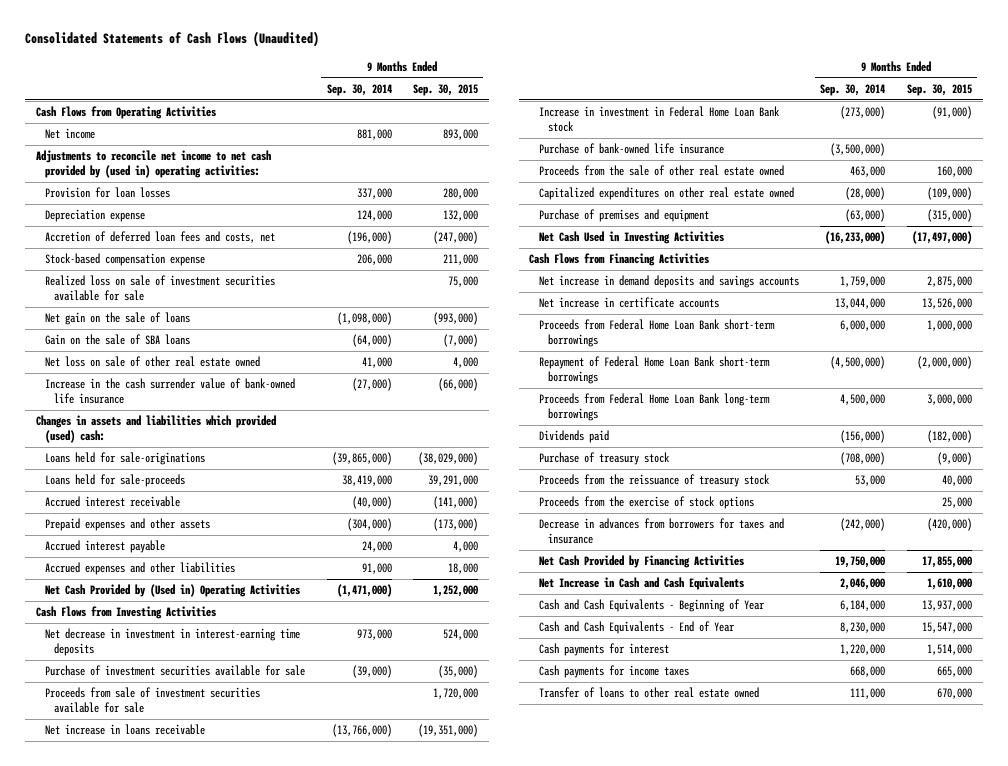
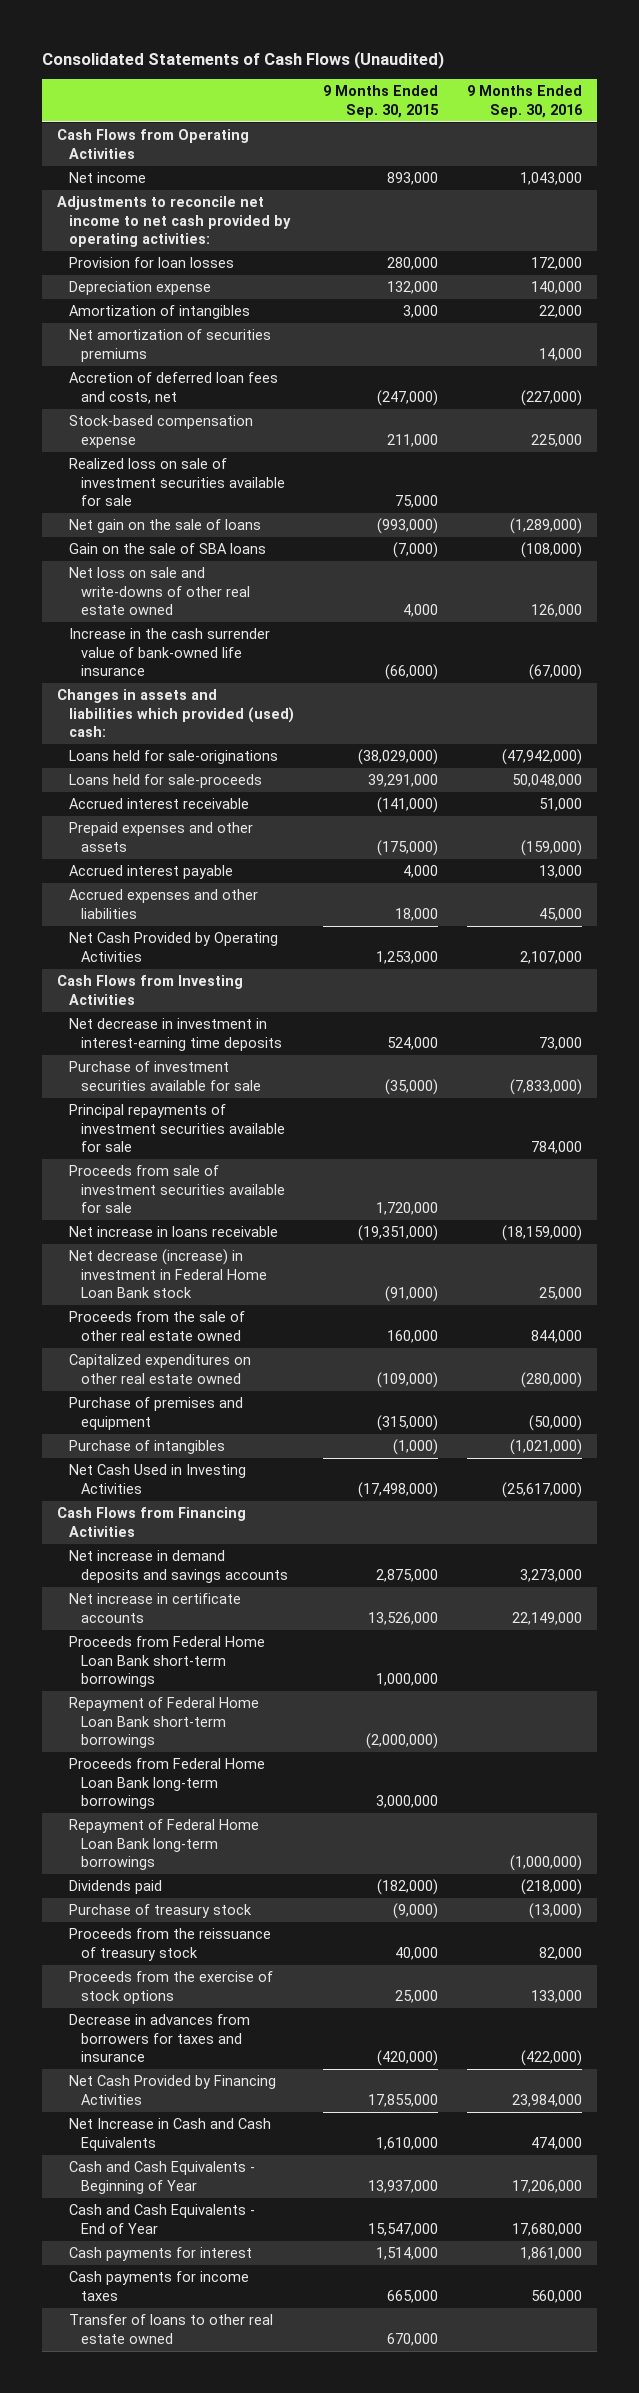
[326,83,392,96] Sep. 30, 2014 -> none
none -> [467,85,584,118] 9 Months Ended Sep. 30, 2016
[35,150,271,179] Adjustments to reconcile net income to net cash provided by (used in) operating activities: -> [56,196,292,248] Adjustments to reconcile net income to net cash provided by operating activities:
none -> [69,305,251,320] Amortization of intangibles
none -> [69,329,272,362] Net amortization of securities premiums
[44,356,260,368] Net loss on sale of other real estate owned -> [69,567,251,616] Net loss on sale and write-downs of other real estate owned
[433,518,479,532] (173,000) -> [377,839,439,856] (175,000)
[44,584,300,598] Net Cash Provided by (Used in) Operating Activities -> [69,932,279,962] Net Cash Provided by Operating Activities
[433,585,479,598] 1,252,000 -> [376,950,439,964] 1,253,000
none -> [69,1104,286,1153] Principal repayments of investment securities available for sale
[538,143,724,155] Purchase of bank-owned life insurance -> none
[538,106,780,133] Increase in investment in Federal Home Loan Bank stock -> [69,1249,268,1299] Net decrease (increase) in investment in Federal Home Loan Bank stock
none -> [69,1440,226,1455] Purchase of intangibles
[911,231,972,245] (17,497,000) -> [358,1481,439,1498] (17,498,000)
none -> [69,1819,260,1871] Repayment of Federal Home Loan Bank long-term borrowings

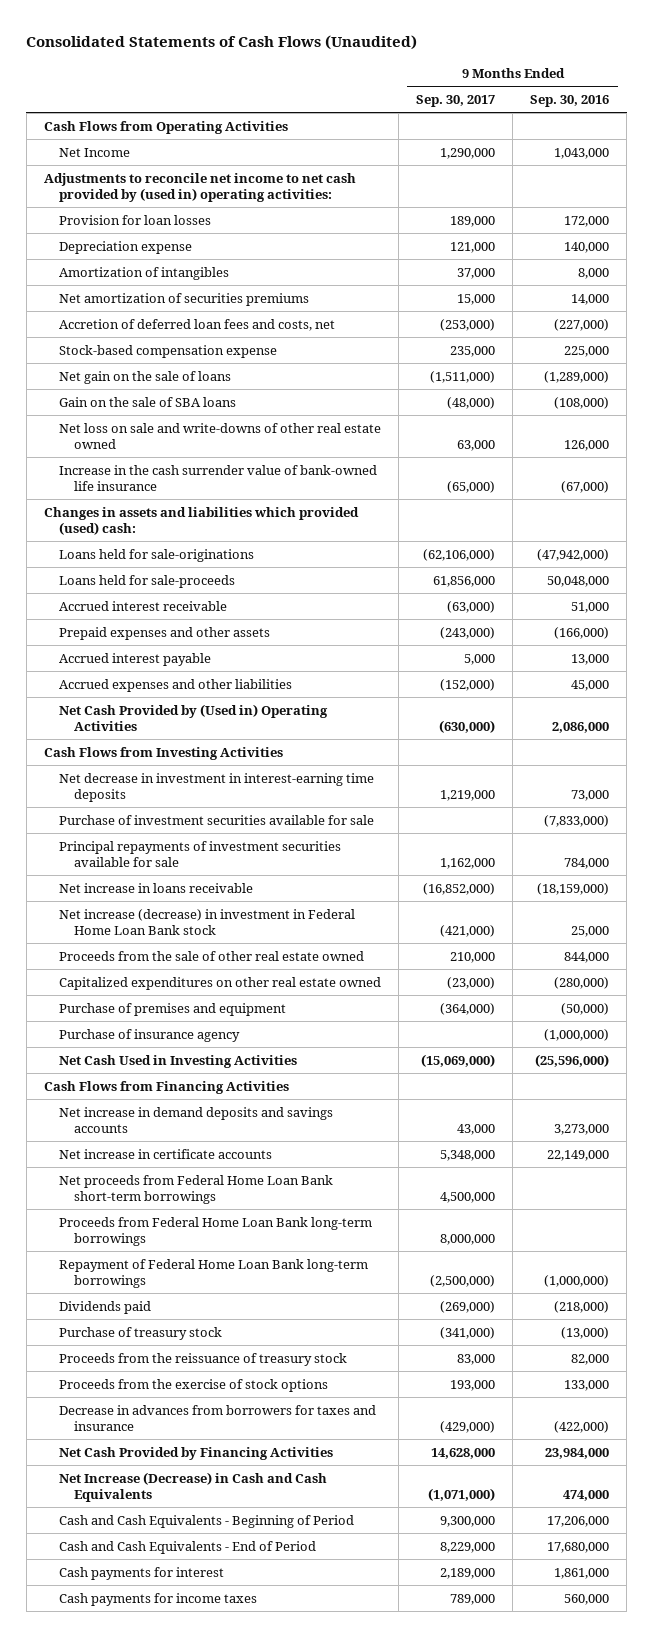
[323,85,440,118] 9 Months Ended Sep. 30, 2015 -> none
none -> [416,94,496,107] Sep. 30, 2017
[69,172,147,184] Net income -> [58,147,130,157] Net Income
[56,196,292,248] Adjustments to reconcile net income to net cash provided by operating activities: -> [43,172,356,202] Adjustments to reconcile net income to net cash provided by (used in) operating activities:
[539,305,583,319] 22,000 -> [578,267,610,279] 8,000
[69,458,286,507] Realized loss on sale of investment securities available for sale -> none
[521,839,583,856] (159,000) -> [554,626,610,639] (166,000)
[69,932,279,962] Net Cash Provided by Operating Activities -> [58,703,328,731] Net Cash Provided by (Used in) Operating Activities
[520,950,583,964] 2,107,000 -> [552,721,610,733] 2,086,000
[69,1165,286,1214] Proceeds from sale of investment securities available for sale -> none
[69,1249,268,1299] Net decrease (increase) in investment in Federal Home Loan Bank stock -> [58,908,355,935] Net increase (decrease) in investment in Federal Home Loan Bank stock
[69,1440,226,1455] Purchase of intangibles -> none
none -> [58,1028,240,1042] Purchase of insurance agency
[502,1481,583,1498] (25,617,000) -> [535,1053,610,1067] (25,596,000)
[69,1697,260,1749] Repayment of Federal Home Loan Bank short-term borrowings -> none
[69,1636,266,1688] Proceeds from Federal Home Loan Bank short-term borrowings -> [58,1174,333,1204] Net proceeds from Federal Home Loan Bank short-term borrowings
[69,2118,272,2151] Net Increase in Cash and Cash Equivalents -> [58,1471,327,1502] Net Increase (Decrease) in Cash and Cash Equivalents
[69,2161,256,2194] Cash and Cash Equivalents - Beginning of Year -> [58,1514,354,1528] Cash and Cash Equivalents - Beginning of Period
[69,2204,256,2234] Cash and Cash Equivalents - End of Year -> [58,1540,316,1554] Cash and Cash Equivalents - End of Period
[69,2314,274,2344] Transfer of loans to other real estate owned -> none

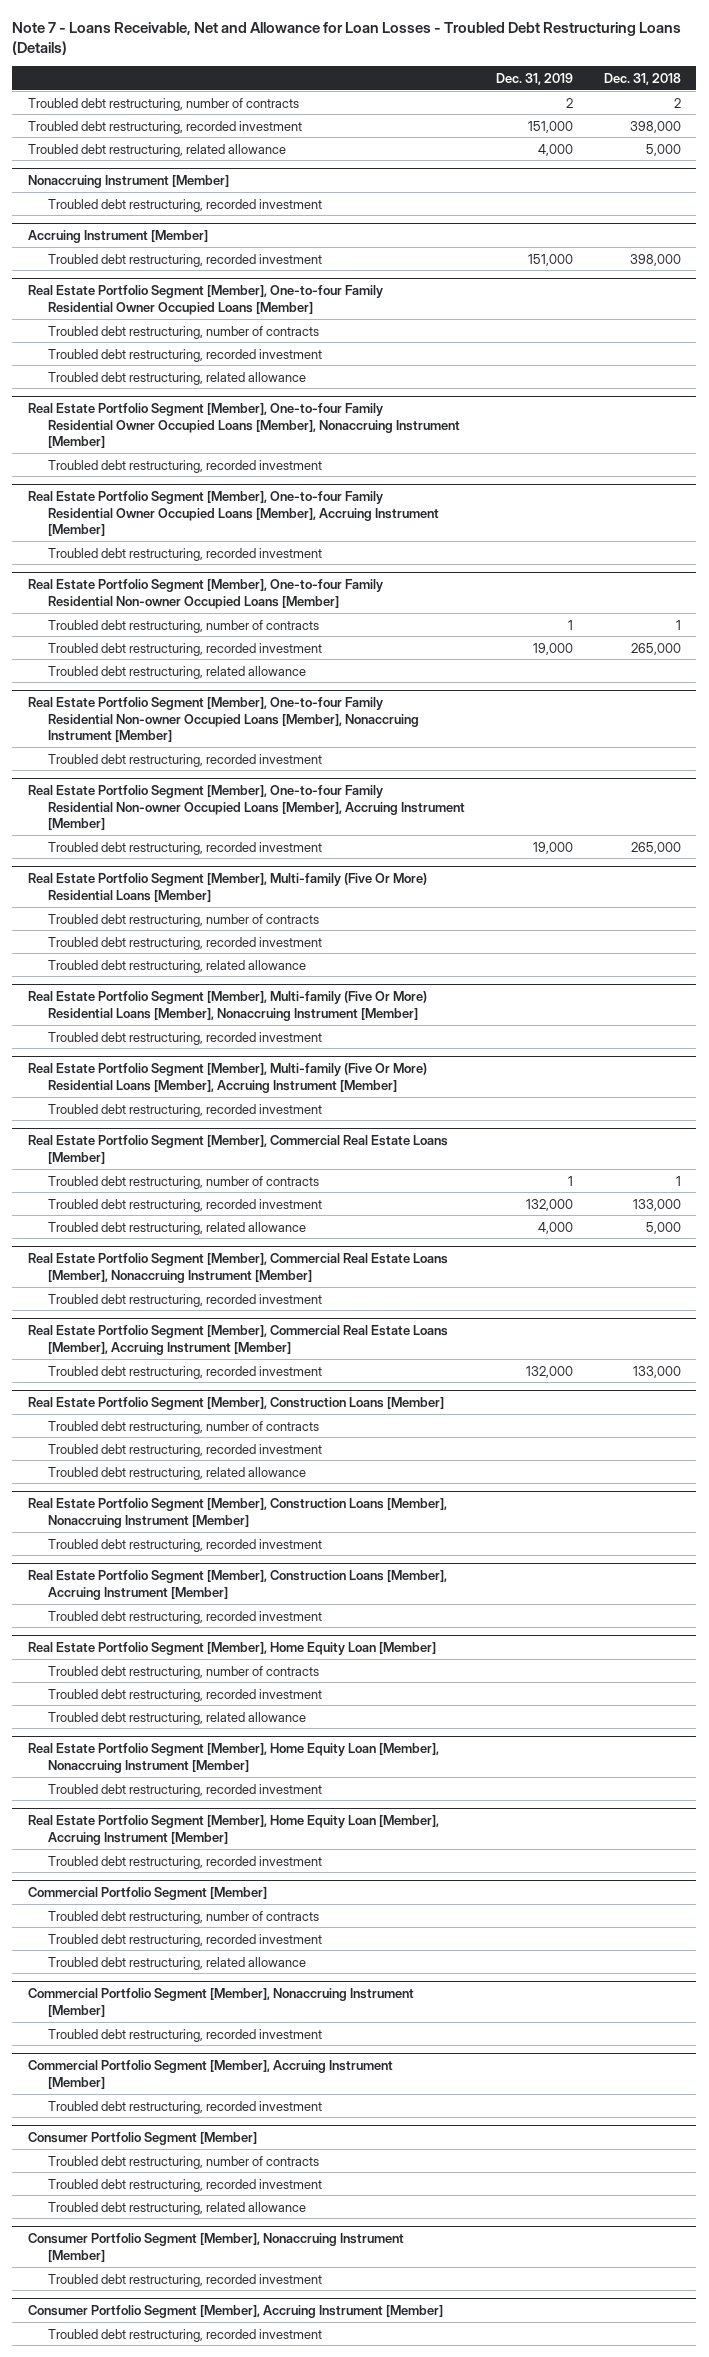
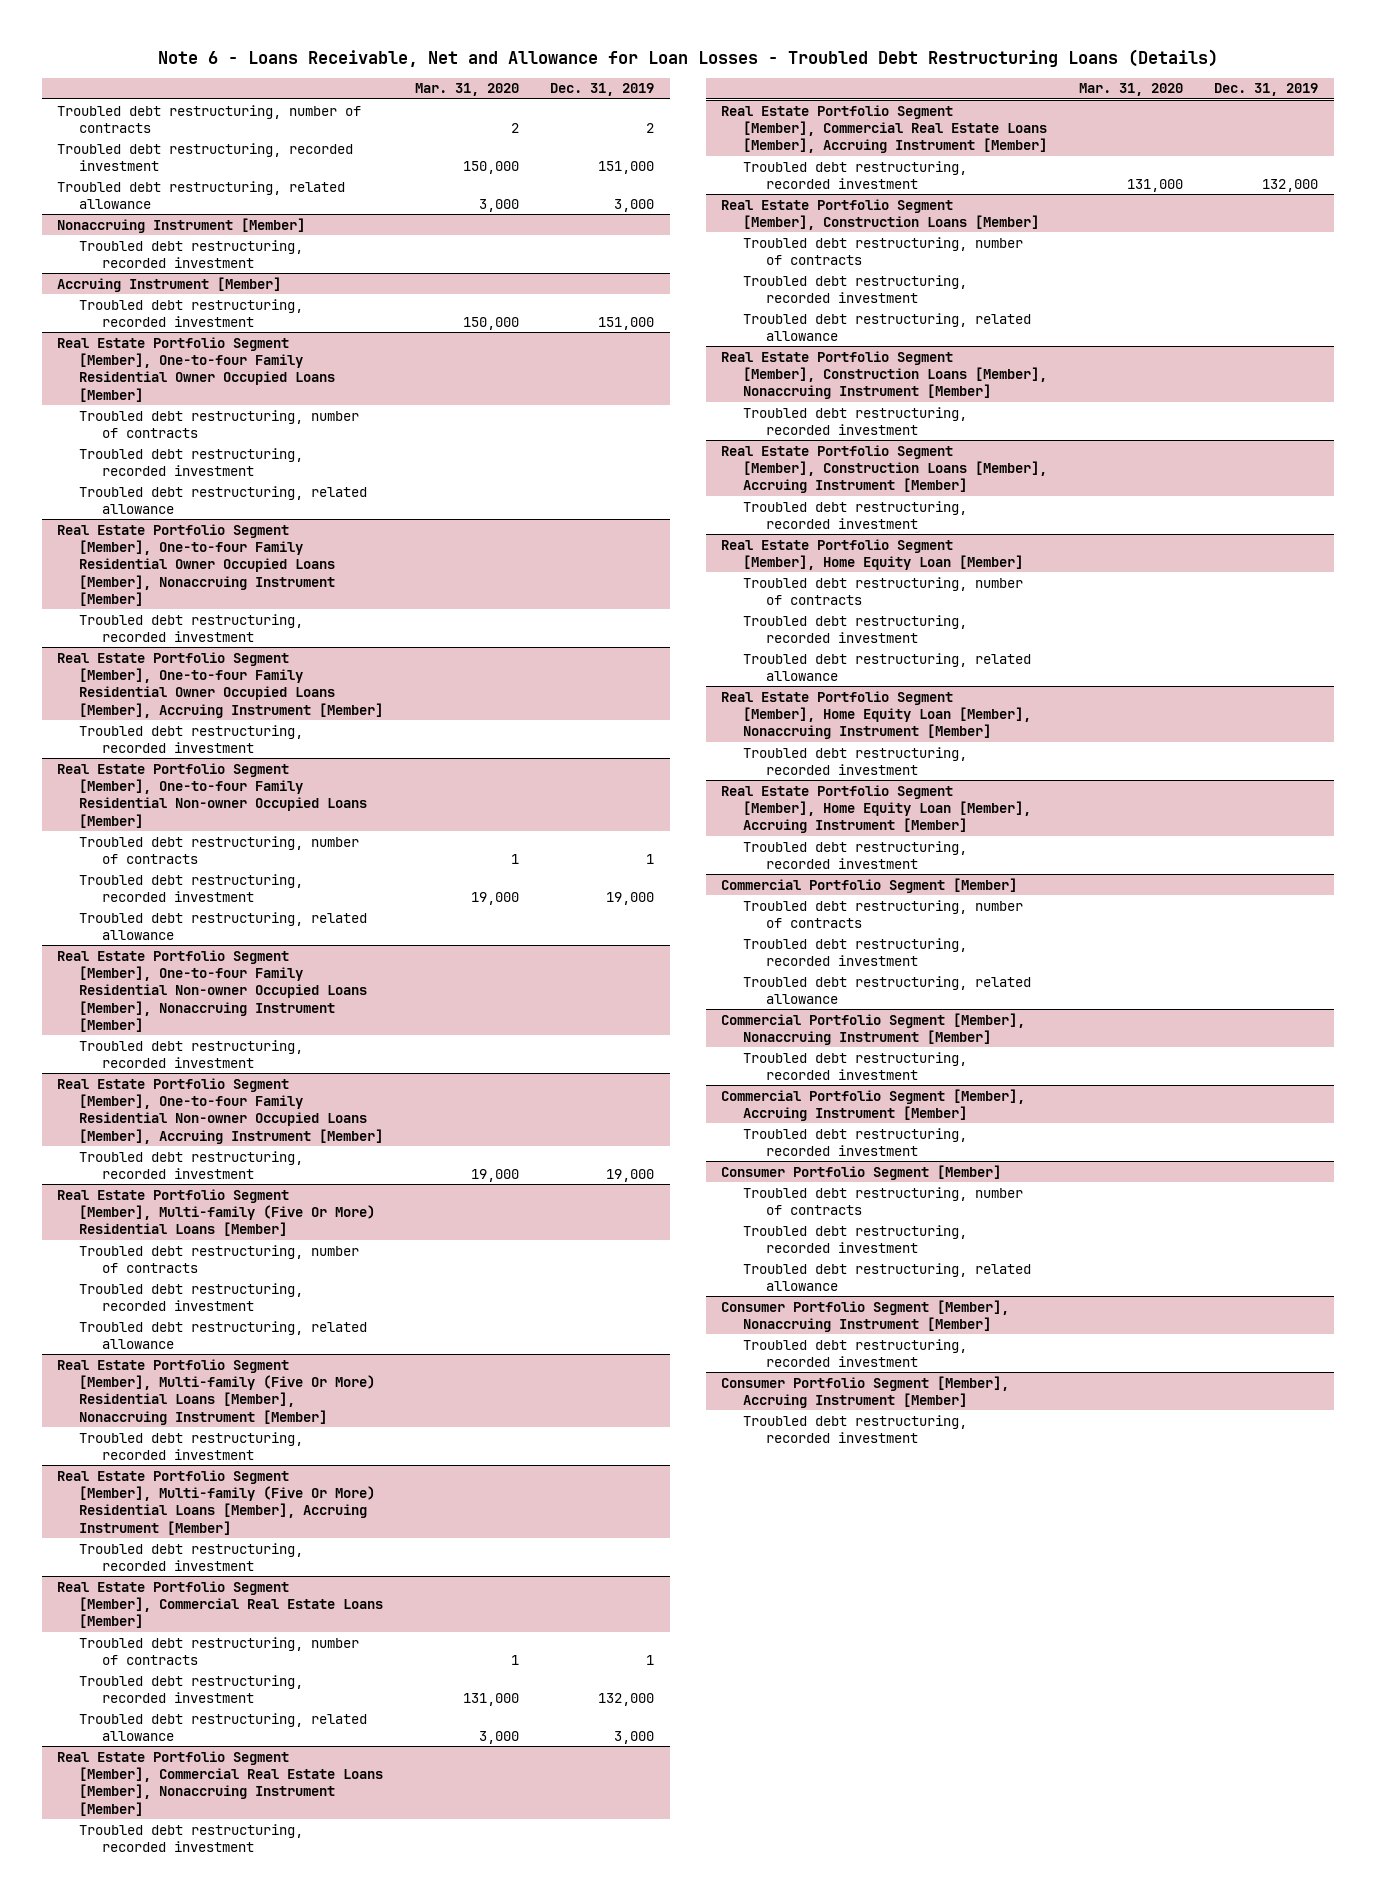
[12,21,682,56] Note 7 - Loans Receivable, Net and Allowance for Loan Losses - Troubled Debt Restructuring Loans (Details) -> [157,48,1218,67] Note 6 - Loans Receivable, Net and Allowance for Loan Losses - Troubled Debt Restructuring Loans (Details)
[603,72,681,85] Dec. 31, 2018 -> none
none -> [414,83,519,97] Mar. 31, 2020
[537,143,573,156] 4,000 -> [614,199,655,213] 3,000
[537,1221,573,1234] 4,000 -> [614,1731,655,1745] 3,000

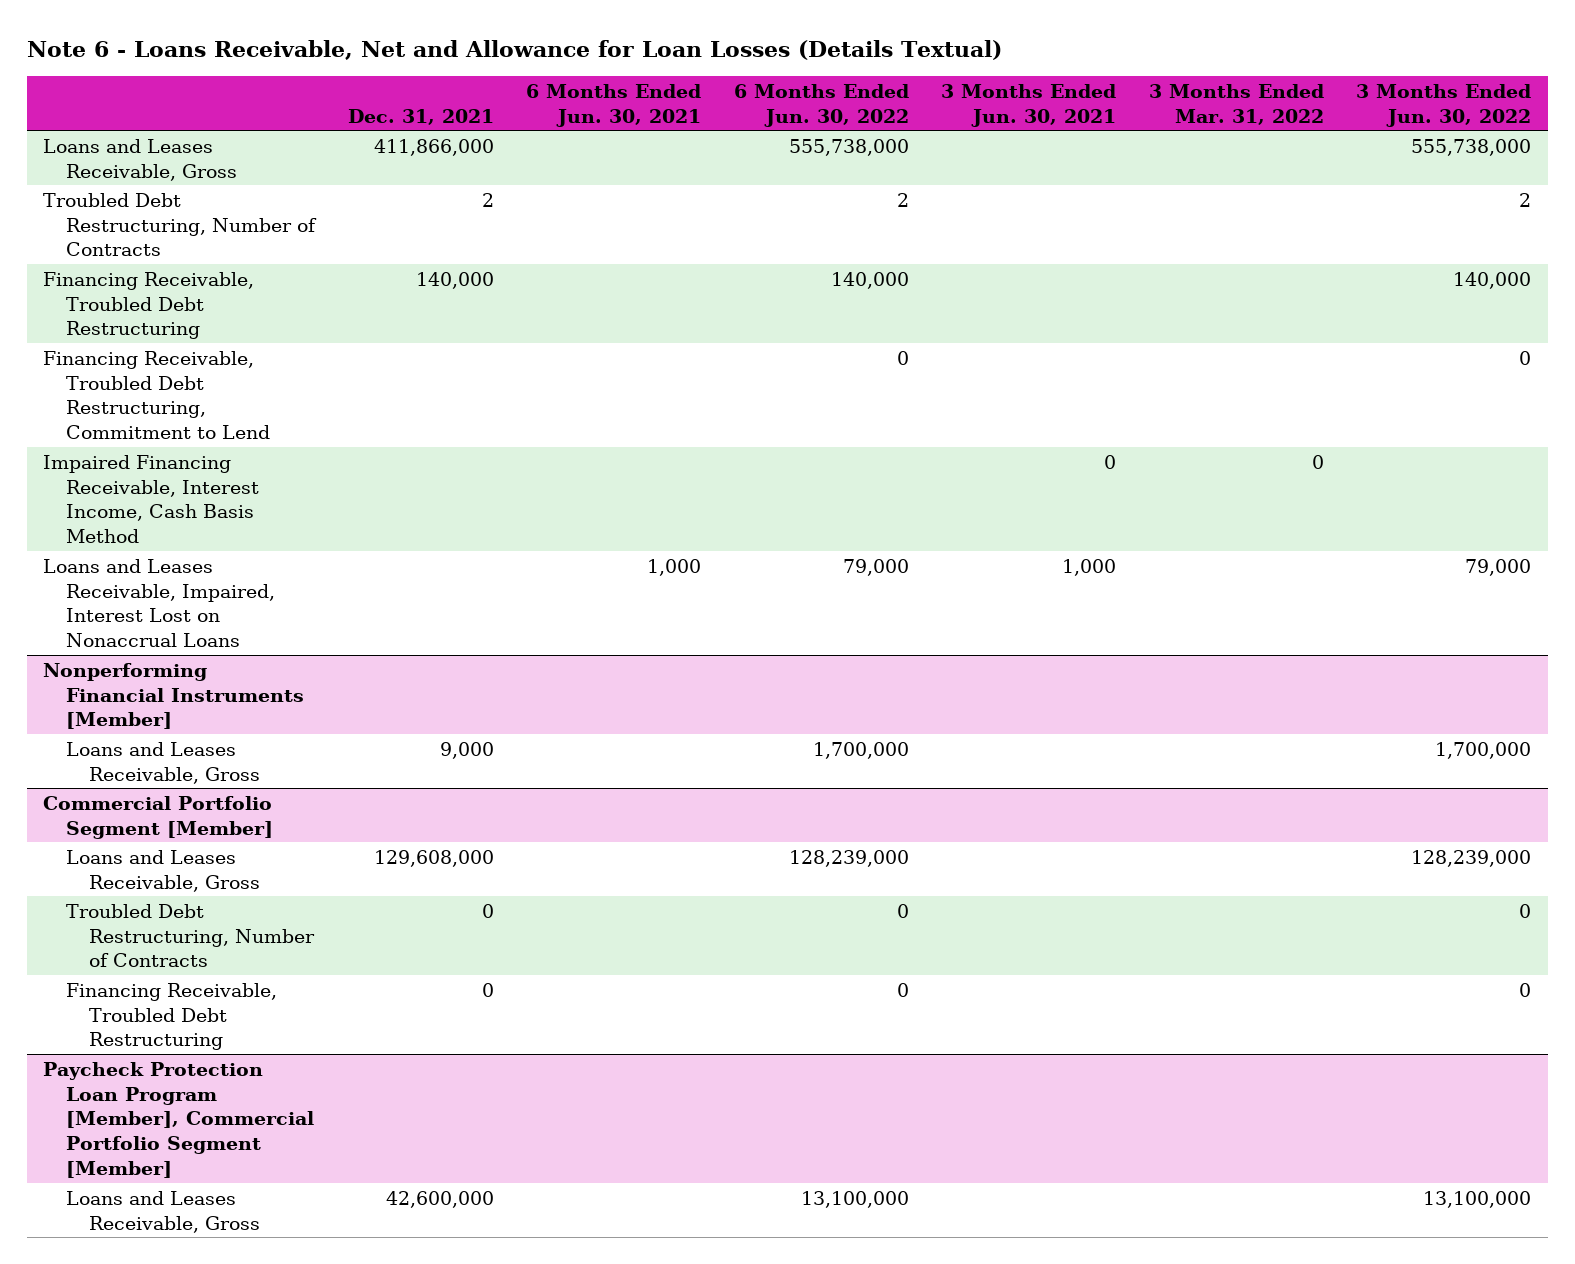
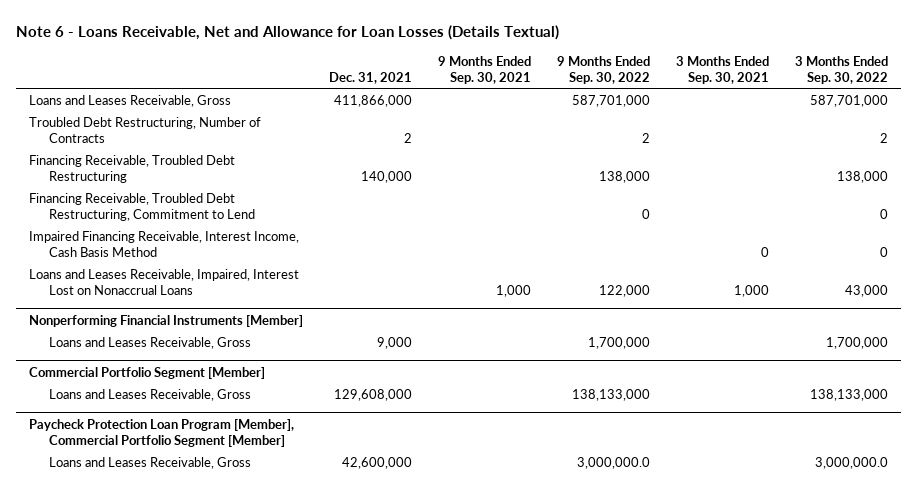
[526,83,702,127] 6 Months Ended Jun. 30, 2021 -> none
[733,83,909,127] 6 Months Ended Jun. 30, 2022 -> none
[941,83,1117,127] 3 Months Ended Jun. 30, 2021 -> none
[1148,83,1324,125] 3 Months Ended Mar. 31, 2022 -> none
[1356,83,1532,127] 3 Months Ended Jun. 30, 2022 -> none
none -> [437,56,531,84] 9 Months Ended Sep. 30, 2021
none -> [556,56,650,84] 9 Months Ended Sep. 30, 2022
none -> [675,56,769,84] 3 Months Ended Sep. 30, 2021
none -> [794,56,888,84] 3 Months Ended Sep. 30, 2022
[65,903,315,968] Troubled Debt Restructuring, Number of Contracts -> none
[65,982,277,1051] Financing Receivable, Troubled Debt Restructuring -> none

